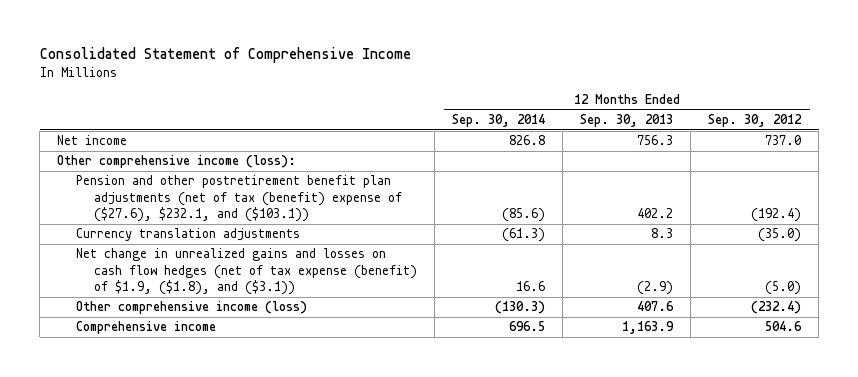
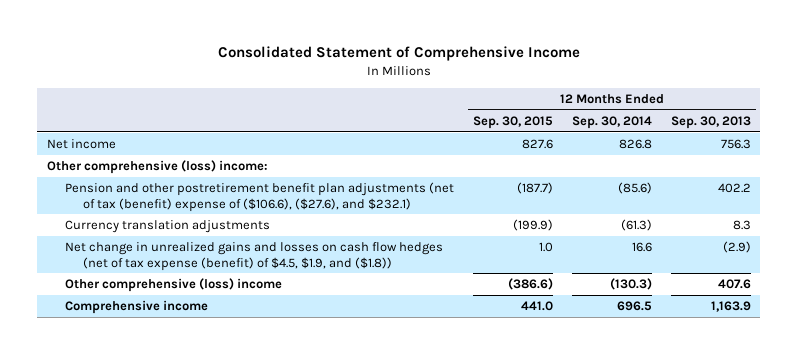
[708,113,803,127] Sep. 30, 2012 -> none
none -> [472,115,553,129] Sep. 30, 2015
[57,155,297,169] Other comprehensive income (loss): -> [46,160,268,175] Other comprehensive (loss) income:
[75,175,403,223] Pension and other postretirement benefit plan adjustments (net of tax (benefit) expense of ($27.6), $232.1, and ($103.1)) -> [64,182,454,212] Pension and other postretirement benefit plan adjustments (net of tax (benefit) expense of ($106.6), ($27.6), and $232.1)
[75,248,418,296] Net change in unrealized gains and losses on cash flow hedges (net of tax expense (benefit) of $1.9, ($1.8), and ($3.1)) -> [64,242,443,271] Net change in unrealized gains and losses on cash flow hedges (net of tax expense (benefit) of $4.5, $1.9, and ($1.8))
[75,301,307,315] Other comprehensive income (loss) -> [64,278,282,293] Other comprehensive (loss) income

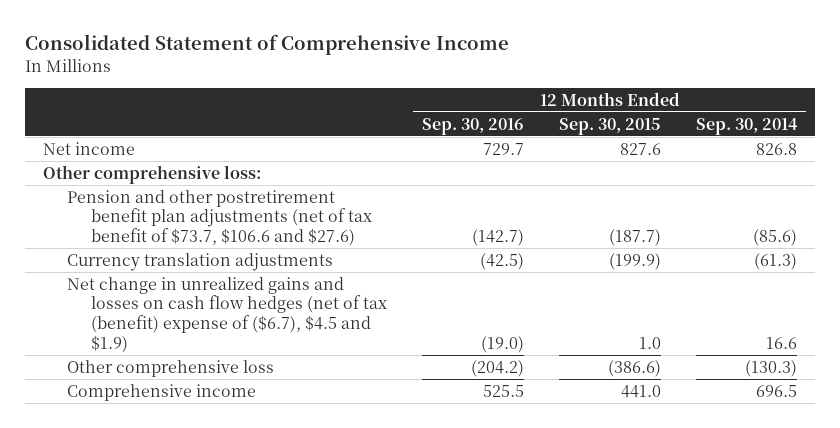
[670,115,751,129] Sep. 30, 2013 -> none
none -> [422,117,525,135] Sep. 30, 2016
[46,160,268,175] Other comprehensive (loss) income: -> [42,164,261,184] Other comprehensive loss:
[64,182,454,212] Pension and other postretirement benefit plan adjustments (net of tax (benefit) expense of ($106.6), ($27.6), and $232.1) -> [66,189,373,247] Pension and other postretirement benefit plan adjustments (net of tax benefit of $73.7, $106.6 and $27.6)
[64,242,443,271] Net change in unrealized gains and losses on cash flow hedges (net of tax expense (benefit) of $4.5, $1.9, and ($1.8)) -> [66,276,388,353] Net change in unrealized gains and losses on cash flow hedges (net of tax (benefit) expense of ($6.7), $4.5 and $1.9)
[64,278,282,293] Other comprehensive (loss) income -> [66,359,274,377] Other comprehensive loss

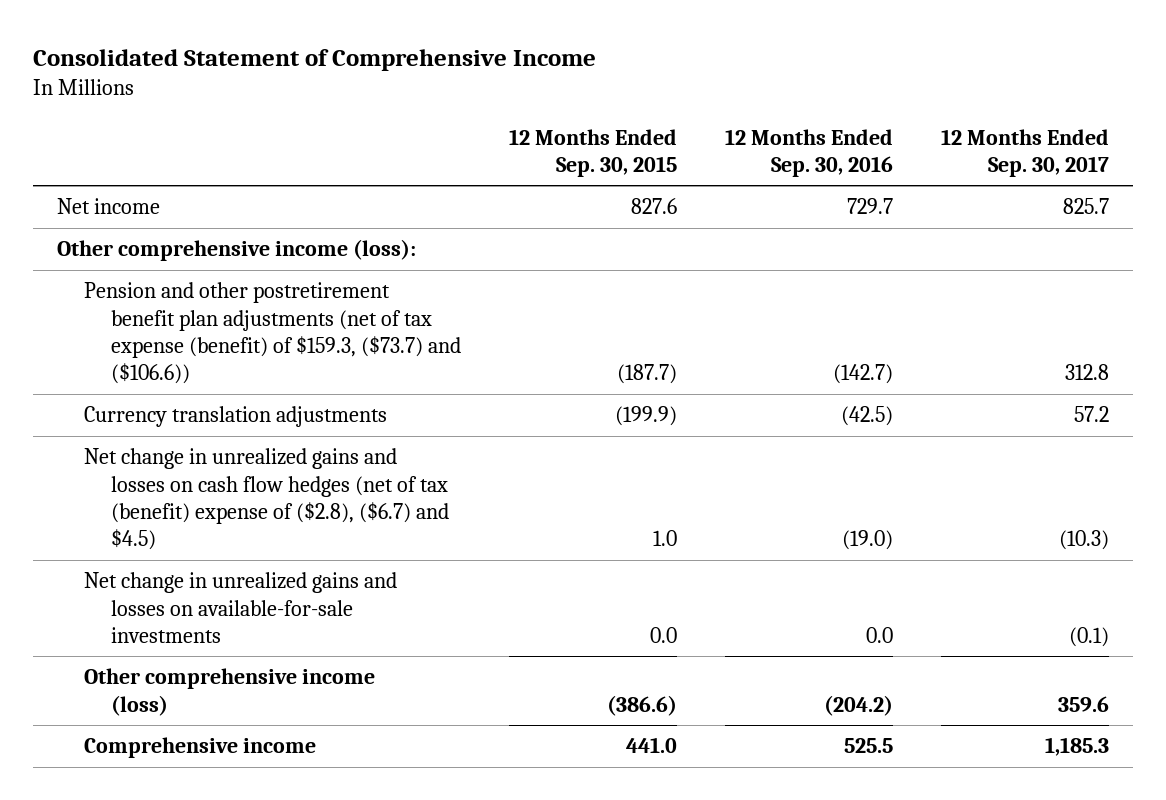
[696,117,799,135] Sep. 30, 2014 -> none
none -> [941,128,1110,177] 12 Months Ended Sep. 30, 2017
[42,164,261,184] Other comprehensive loss: -> [56,239,416,262] Other comprehensive income (loss):
[66,189,373,247] Pension and other postretirement benefit plan adjustments (net of tax benefit of $73.7, $106.6 and $27.6) -> [83,282,461,385] Pension and other postretirement benefit plan adjustments (net of tax expense (benefit) of $159.3, ($73.7) and ($106.6))
[66,276,388,353] Net change in unrealized gains and losses on cash flow hedges (net of tax (benefit) expense of ($6.7), $4.5 and $1.9) -> [83,448,449,551] Net change in unrealized gains and losses on cash flow hedges (net of tax (benefit) expense of ($2.8), ($6.7) and $4.5)
none -> [83,572,397,643] Net change in unrealized gains and losses on available-for-sale investments
[66,359,274,377] Other comprehensive loss -> [83,668,375,716] Other comprehensive income (loss)

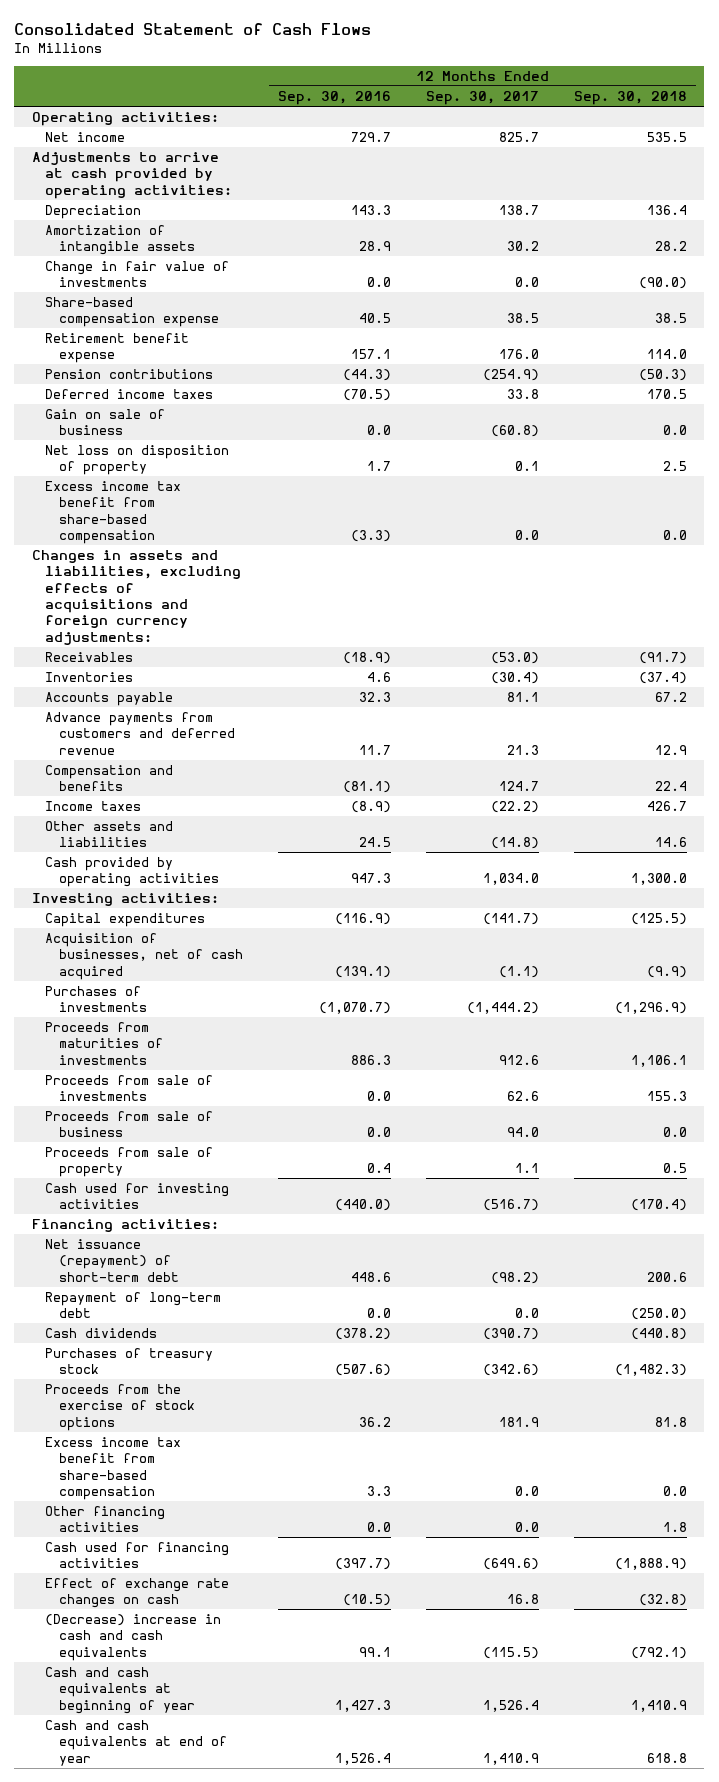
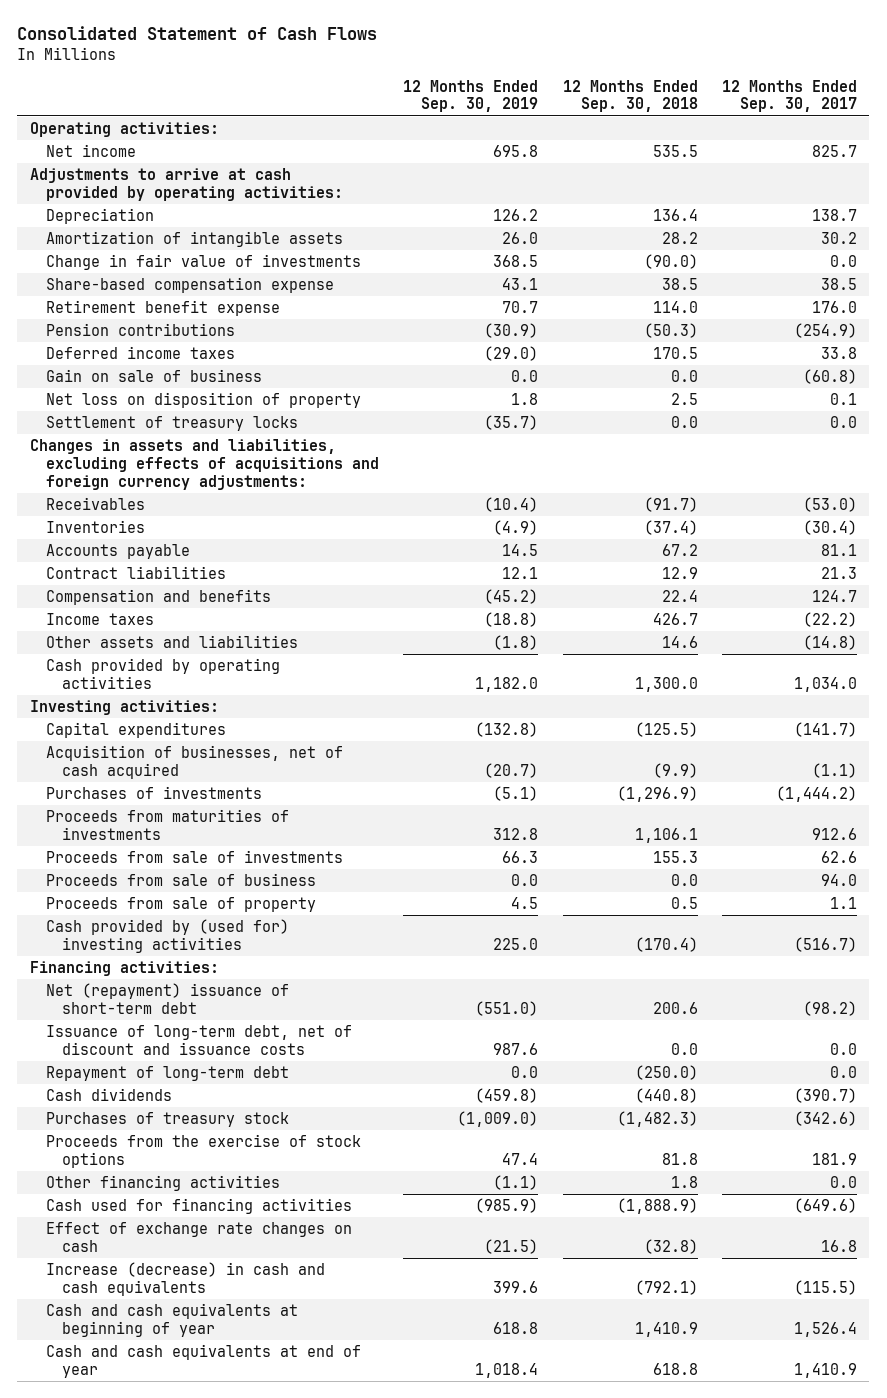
[278,90,392,105] Sep. 30, 2016 -> none
none -> [403,79,539,113] 12 Months Ended Sep. 30, 2019
[45,481,182,545] Excess income tax benefit from share-based compensation -> none
none -> [46,416,299,432] Settlement of treasury locks
[45,712,236,755] Advance payments from customers and deferred revenue -> [46,566,227,580] Contract liabilities
[45,1183,230,1210] Cash used for investing activities -> [46,919,290,953] Cash provided by (used for) investing activities
[45,1239,180,1282] Net issuance (repayment) of short-term debt -> [46,983,290,1014] Net (repayment) issuance of short-term debt
none -> [46,1025,353,1055] Issuance of long-term debt, net of discount and issuance costs
[45,1437,182,1501] Excess income tax benefit from share-based compensation -> none
[45,1614,222,1661] (Decrease) increase in cash and cash equivalents -> [46,1262,326,1296] Increase (decrease) in cash and cash equivalents

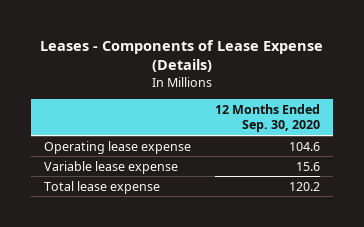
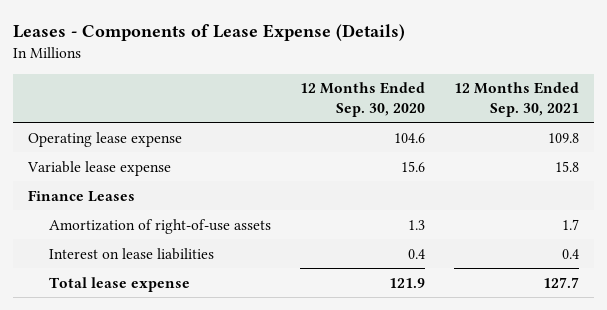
none -> [454,82,580,117] 12 Months Ended Sep. 30, 2021
none -> [27,189,135,202] Finance Leases
none -> [48,218,271,234] Amortization of right-of-use assets
none -> [48,247,214,260] Interest on lease liabilities
[289,181,321,191] 120.2 -> [388,277,425,288] 121.9

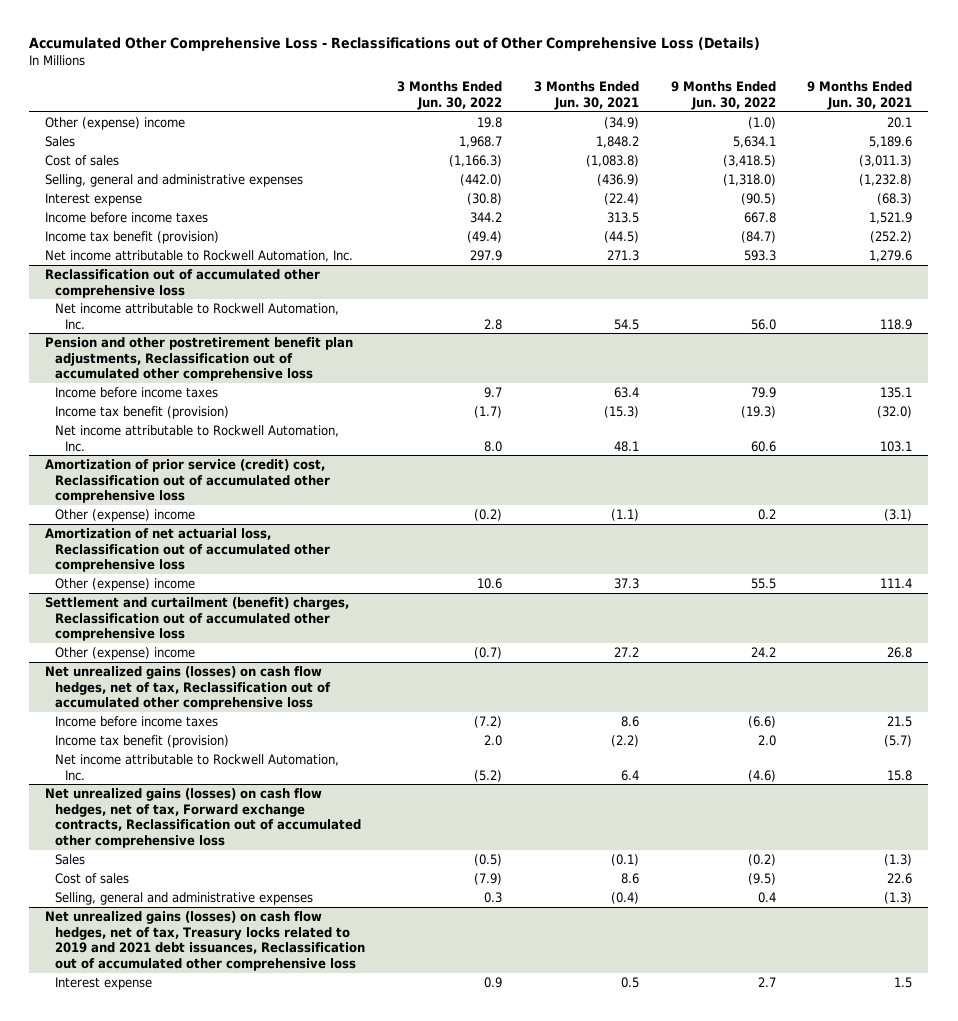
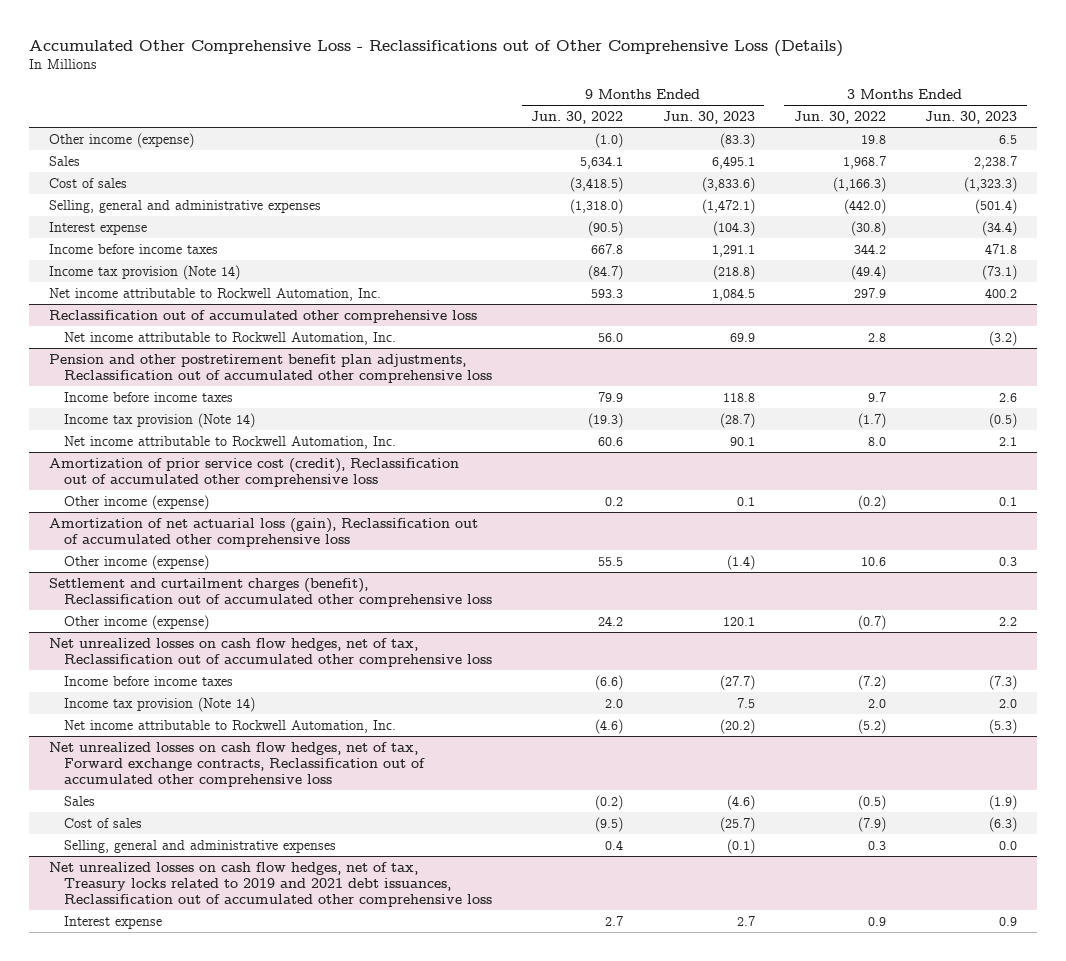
[533,80,639,110] 3 Months Ended Jun. 30, 2021 -> none
[807,80,913,110] 9 Months Ended Jun. 30, 2021 -> none
none -> [662,110,755,124] Jun. 30, 2023
none -> [924,110,1017,124] Jun. 30, 2023
[45,116,186,130] Other (expense) income -> [48,132,194,148] Other income (expense)
[45,230,220,244] Income tax benefit (provision) -> [48,264,240,280] Income tax provision (Note 14)
[54,405,229,419] Income tax benefit (provision) -> [64,412,256,428] Income tax provision (Note 14)
[45,458,330,504] Amortization of prior service (credit) cost, Reclassification out of accumulated other comprehensive loss -> [48,457,459,487] Amortization of prior service cost (credit), Reclassification out of accumulated other comprehensive loss
[54,508,195,522] Other (expense) income -> [64,494,210,510] Other income (expense)
[45,527,330,573] Amortization of net actuarial loss, Reclassification out of accumulated other comprehensive loss -> [48,517,478,547] Amortization of net actuarial loss (gain), Reclassification out of accumulated other comprehensive loss
[54,577,195,591] Other (expense) income -> [64,554,210,570] Other income (expense)
[45,596,350,642] Settlement and curtailment (benefit) charges, Reclassification out of accumulated other comprehensive loss -> [48,577,493,607] Settlement and curtailment charges (benefit), Reclassification out of accumulated other comprehensive loss
[54,646,195,660] Other (expense) income -> [64,614,210,630] Other income (expense)
[45,665,331,711] Net unrealized gains (losses) on cash flow hedges, net of tax, Reclassification out of accumulated other comprehensive loss -> [48,637,493,667] Net unrealized losses on cash flow hedges, net of tax, Reclassification out of accumulated other comprehensive loss
[54,734,229,748] Income tax benefit (provision) -> [64,696,256,712] Income tax provision (Note 14)
[45,787,361,848] Net unrealized gains (losses) on cash flow hedges, net of tax, Forward exchange contracts, Reclassification out of accumulated other comprehensive loss -> [48,741,426,788] Net unrealized losses on cash flow hedges, net of tax, Forward exchange contracts, Reclassification out of accumulated other comprehensive loss
[45,910,365,971] Net unrealized gains (losses) on cash flow hedges, net of tax, Treasury locks related to 2019 and 2021 debt issuances, Reclassification out of accumulated other comprehensive loss -> [48,861,493,908] Net unrealized losses on cash flow hedges, net of tax, Treasury locks related to 2019 and 2021 debt issuances, Reclassification out of accumulated other comprehensive loss

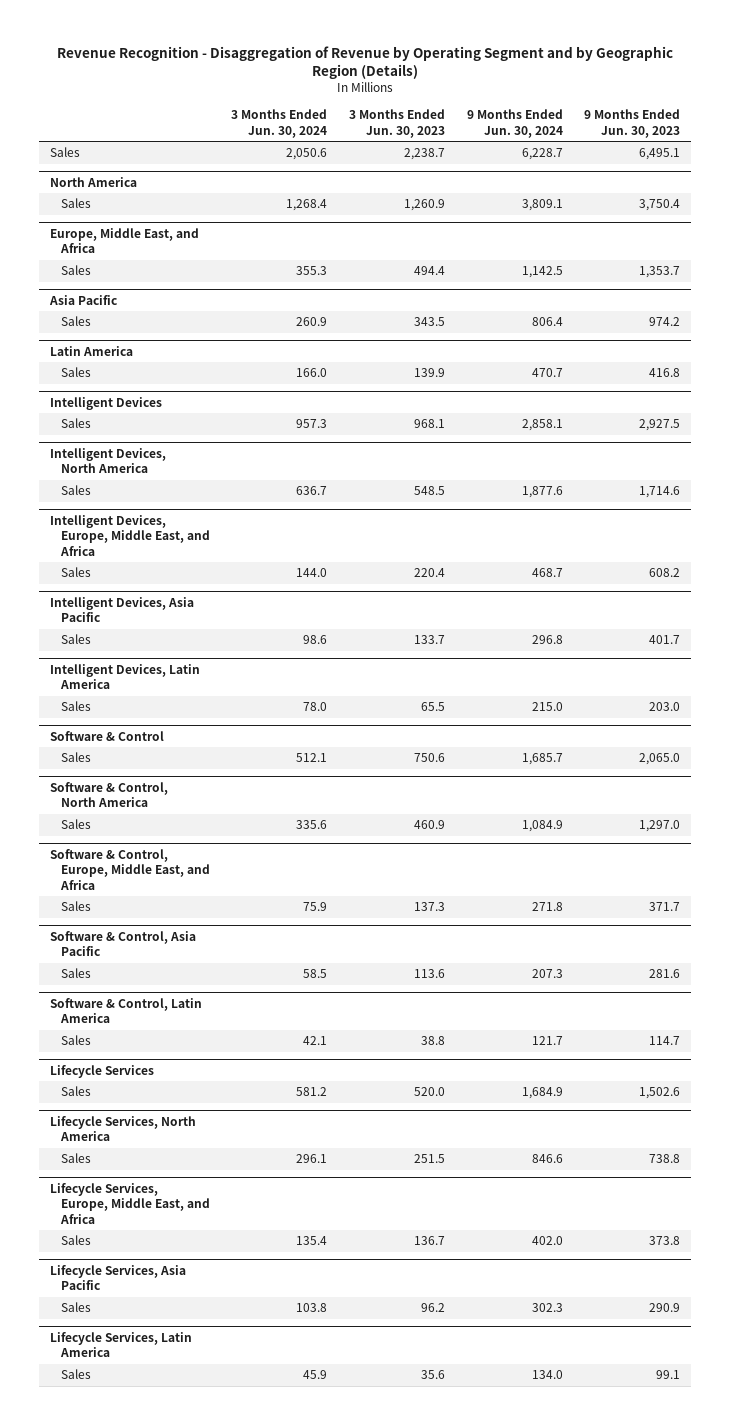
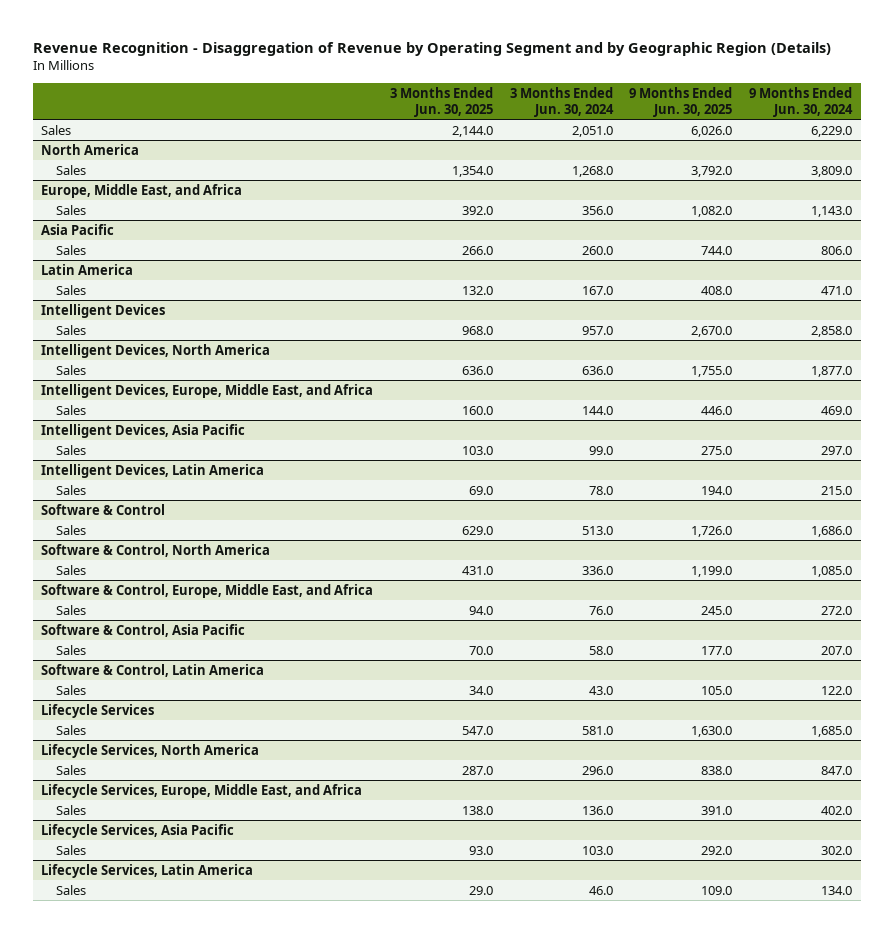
[349,109,446,138] 3 Months Ended Jun. 30, 2023 -> none
[584,109,681,138] 9 Months Ended Jun. 30, 2023 -> none
none -> [390,86,494,117] 3 Months Ended Jun. 30, 2025
none -> [629,86,733,117] 9 Months Ended Jun. 30, 2025
[286,148,328,161] 2,050.6 -> [571,125,613,137] 2,051.0
[521,148,563,161] 6,228.7 -> [811,125,853,137] 6,229.0
[286,199,328,212] 1,268.4 -> [571,165,613,177] 1,268.0
[521,199,563,212] 3,809.1 -> [811,165,853,177] 3,809.0
[296,266,328,276] 355.3 -> [581,205,613,215] 356.0
[521,266,563,279] 1,142.5 -> [811,205,853,217] 1,143.0
[296,317,328,327] 260.9 -> [581,245,613,255] 260.0
[531,317,563,327] 806.4 -> [821,245,853,255] 806.0
[296,368,328,378] 166.0 -> [581,285,613,295] 167.0
[531,368,563,378] 470.7 -> [821,285,853,295] 471.0
[296,419,328,429] 957.3 -> [581,325,613,335] 957.0
[521,419,563,432] 2,858.1 -> [811,325,853,337] 2,858.0
[296,486,328,496] 636.7 -> [581,365,613,375] 636.0
[521,486,563,499] 1,877.6 -> [811,365,853,377] 1,877.0
[531,568,563,578] 468.7 -> [821,405,853,415] 469.0
[303,635,328,645] 98.6 -> [588,445,613,455] 99.0
[531,635,563,645] 296.8 -> [821,445,853,455] 297.0
[296,753,328,763] 512.1 -> [581,525,613,535] 513.0
[521,753,563,766] 1,685.7 -> [811,525,853,537] 1,686.0
[296,820,328,830] 335.6 -> [581,565,613,575] 336.0
[521,820,563,833] 1,084.9 -> [811,565,853,577] 1,085.0
[303,902,328,912] 75.9 -> [588,605,613,615] 76.0
[531,902,563,912] 271.8 -> [821,605,853,615] 272.0
[303,969,328,979] 58.5 -> [588,645,613,655] 58.0
[531,969,563,979] 207.3 -> [821,645,853,655] 207.0
[303,1036,328,1046] 42.1 -> [588,685,613,695] 43.0
[531,1036,563,1046] 121.7 -> [821,685,853,695] 122.0
[296,1087,328,1097] 581.2 -> [581,725,613,735] 581.0
[521,1087,563,1100] 1,684.9 -> [811,725,853,737] 1,685.0
[296,1154,328,1164] 296.1 -> [581,765,613,775] 296.0
[531,1154,563,1164] 846.6 -> [821,765,853,775] 847.0
[296,1236,328,1246] 135.4 -> [581,805,613,815] 136.0
[296,1303,328,1313] 103.8 -> [581,845,613,855] 103.0
[531,1303,563,1313] 302.3 -> [821,845,853,855] 302.0
[303,1370,328,1380] 45.9 -> [588,885,613,895] 46.0

